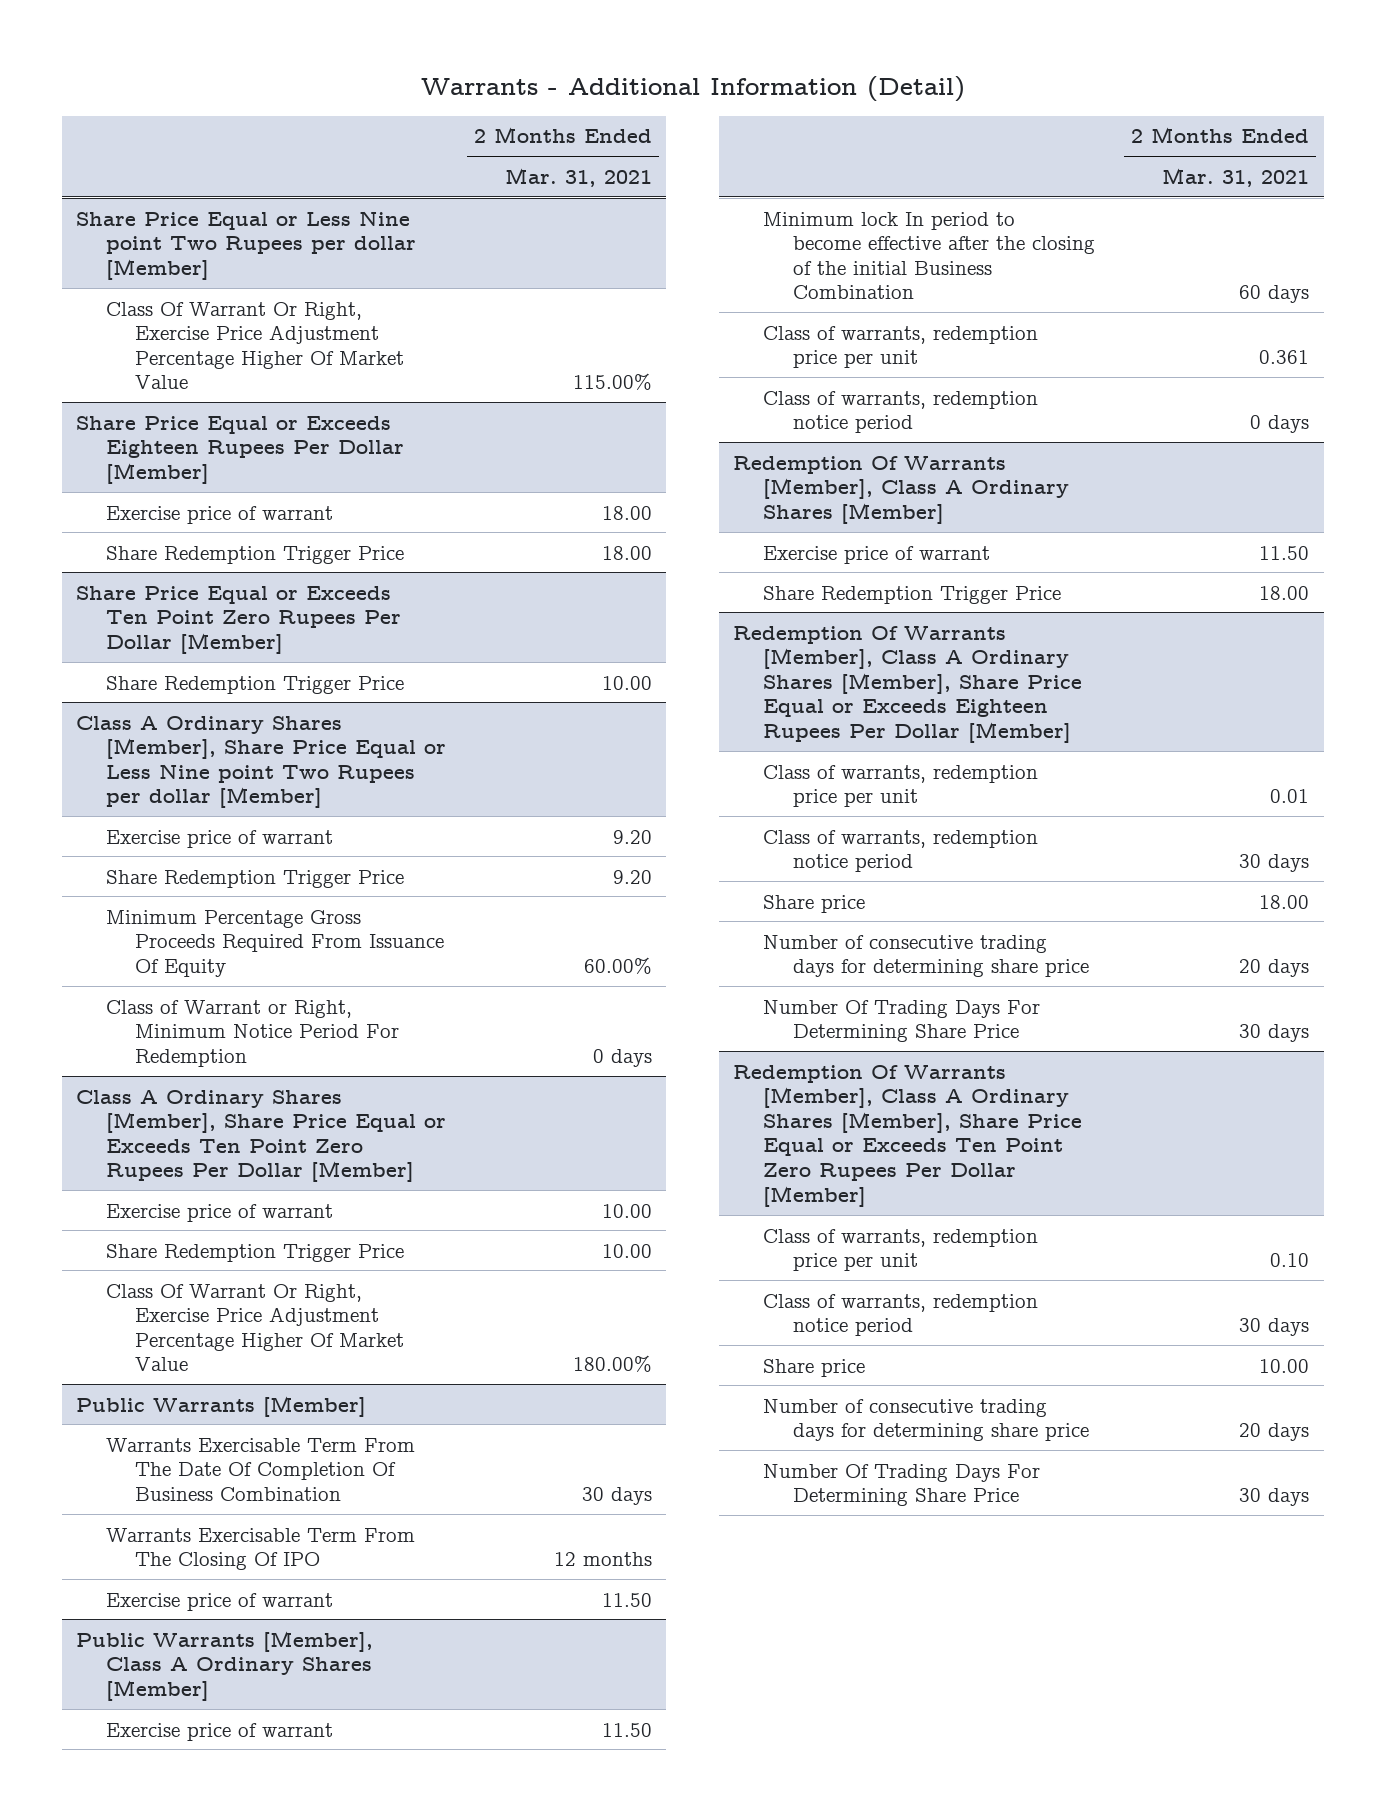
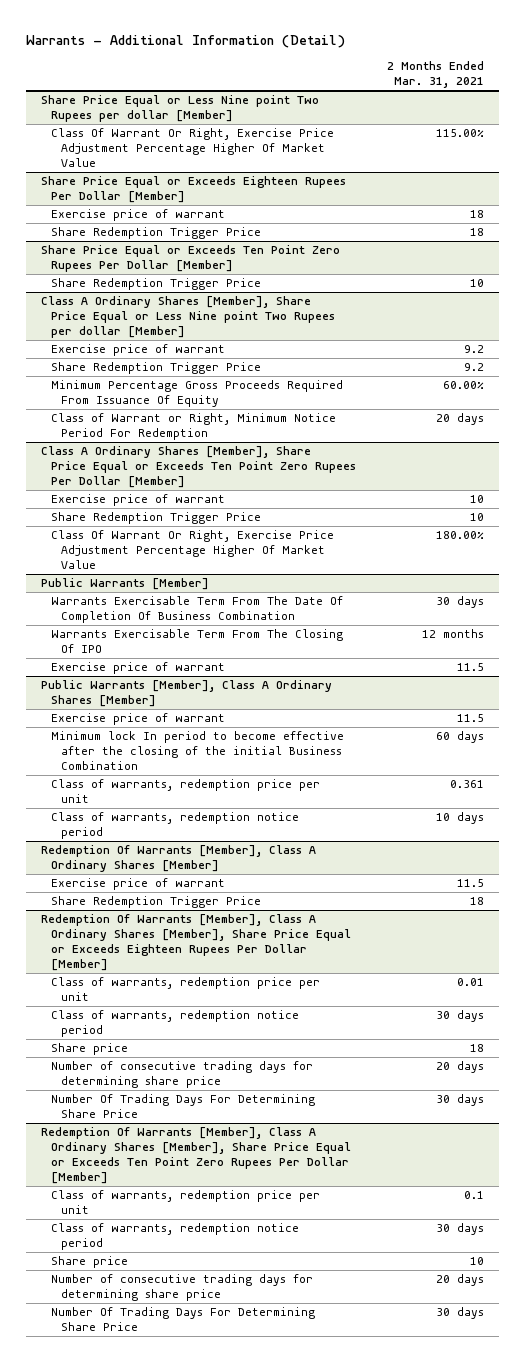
[601,505,652,520] 18.00 -> [469,210,484,219] 18
[601,545,652,560] 18.00 -> [469,228,484,237] 18
[601,675,652,690] 10.00 -> [469,279,484,288] 10
[612,829,652,844] 9.20 -> [463,345,484,354] 9.2
[612,869,652,884] 9.20 -> [463,363,484,372] 9.2
[592,1048,652,1067] 0 days -> [435,413,484,426] 20 days
[601,1203,652,1218] 10.00 -> [469,495,484,504] 10
[601,1243,652,1258] 10.00 -> [469,513,484,522] 10
[601,1592,652,1607] 11.50 -> [456,663,484,672] 11.5
[601,1722,652,1737] 11.50 -> [456,714,484,723] 11.5
[1250,415,1310,434] 0 days -> [435,812,484,825] 10 days
[1259,545,1310,560] 11.50 -> [456,879,484,888] 11.5
[1259,585,1310,600] 18.00 -> [469,897,484,906] 18
[1259,894,1310,909] 18.00 -> [469,1044,484,1053] 18
[1270,1253,1310,1268] 0.10 -> [463,1191,484,1200] 0.1
[1259,1358,1310,1373] 10.00 -> [469,1257,484,1266] 10

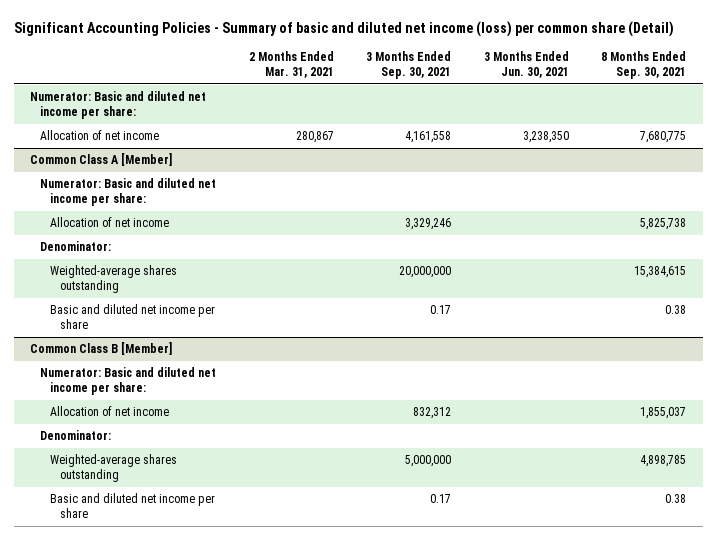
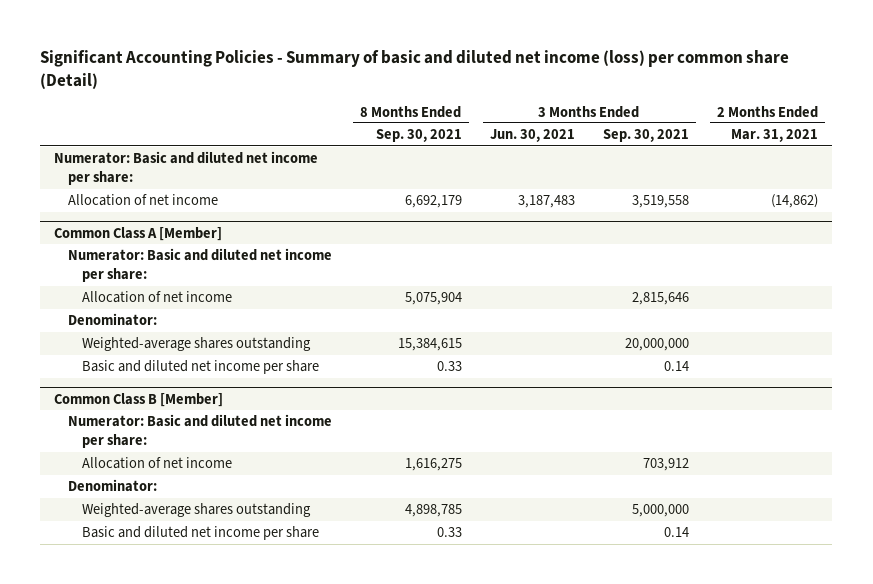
[295,131,334,144] 280,867 -> [771,194,819,209] (14,862)
[405,131,452,144] 4,161,558 -> [632,195,690,209] 3,519,558
[522,131,569,144] 3,238,350 -> [517,195,575,209] 3,187,483
[640,131,687,144] 7,680,775 -> [404,195,462,209] 6,692,179
[405,218,452,231] 3,329,246 -> [632,292,690,306] 2,815,646
[640,218,687,231] 5,825,738 -> [404,292,462,306] 5,075,904
[430,305,452,315] 0.17 -> [664,361,690,372] 0.14
[665,305,687,315] 0.38 -> [436,361,462,372] 0.33
[413,407,452,420] 832,312 -> [643,458,690,472] 703,912
[640,407,687,420] 1,855,037 -> [404,458,462,472] 1,616,275
[430,494,452,504] 0.17 -> [664,527,690,538] 0.14
[665,494,687,504] 0.38 -> [436,527,462,538] 0.33

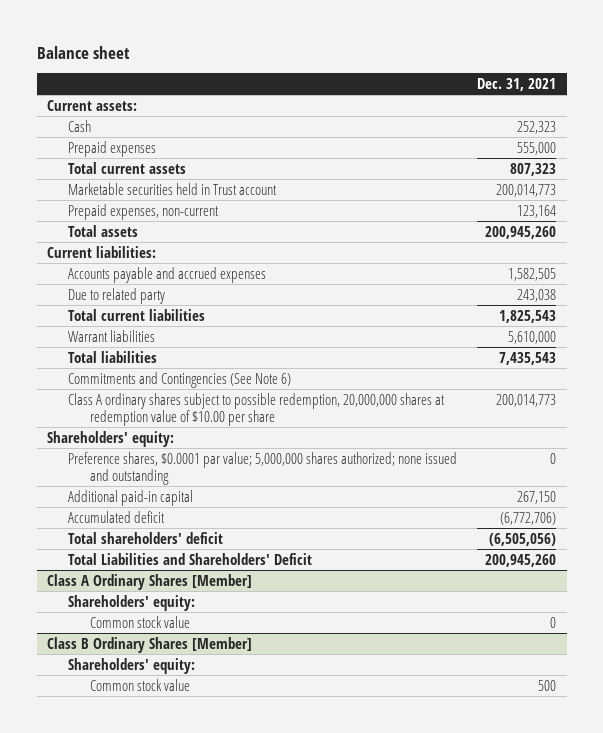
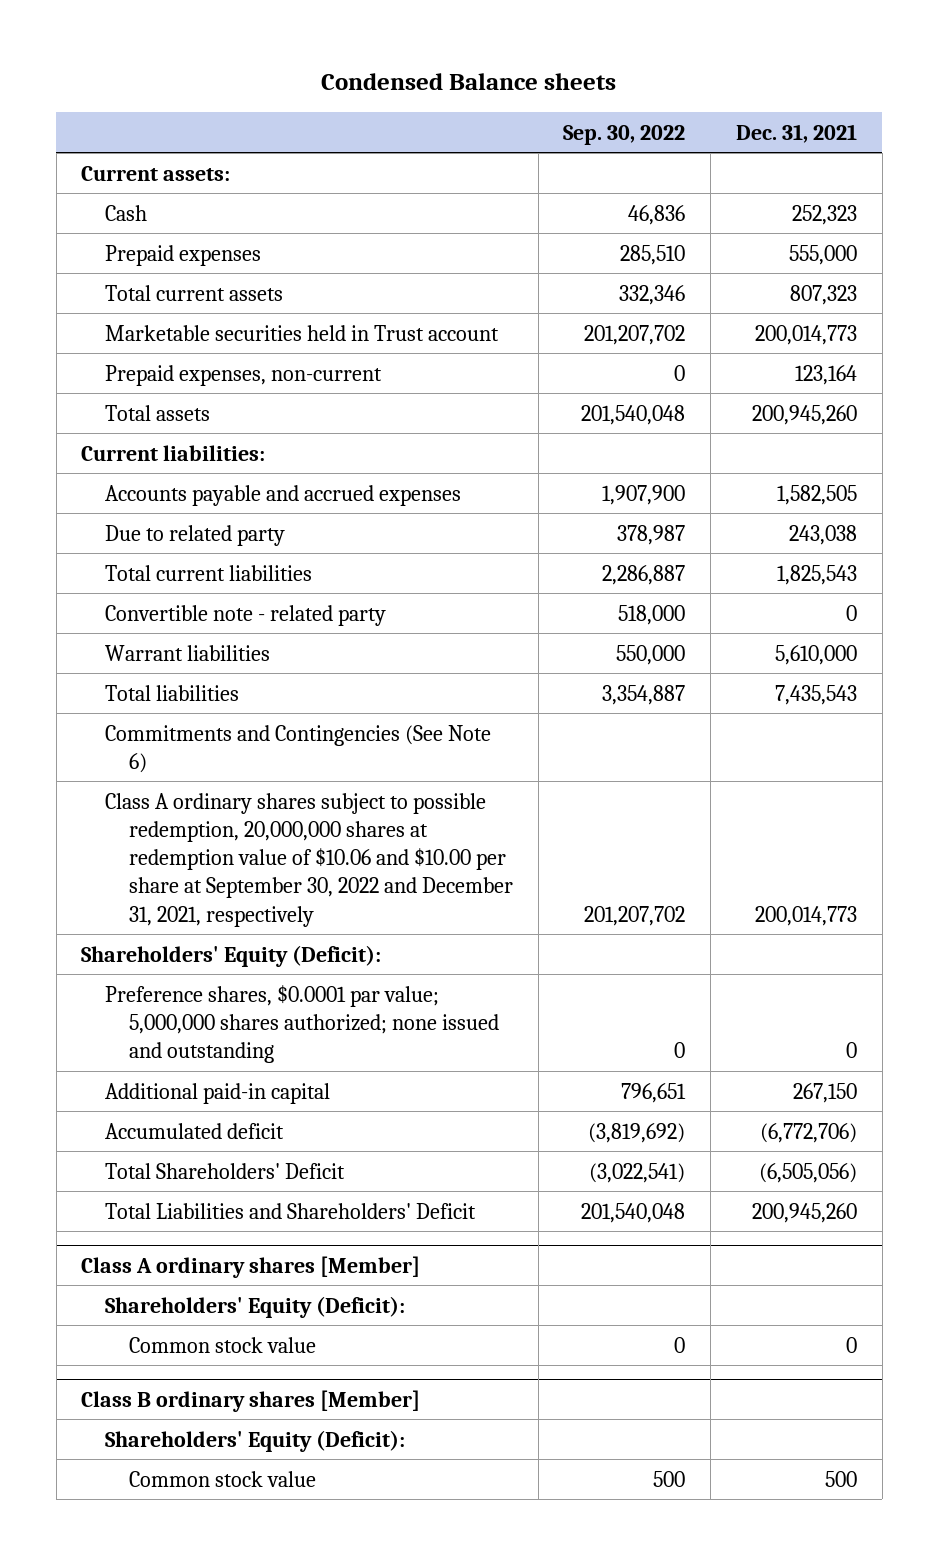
[36,46,130,60] Balance sheet -> [321,73,617,91] Condensed Balance sheets
none -> [563,124,686,145] Sep. 30, 2022
none -> [105,604,387,626] Convertible note - related party
[68,392,446,426] Class A ordinary shares subject to possible redemption, 20,000,000 shares at redemption value of $10.00 per share -> [105,792,514,927] Class A ordinary shares subject to possible redemption, 20,000,000 shares at redemption value of $10.06 and $10.00 per share at September 30, 2022 and December 31, 2021, respectively
[46,430,174,447] Shareholders' equity: -> [81,944,382,967] Shareholders' Equity (Deficit):
[68,531,224,544] Total shareholders' deficit -> [105,1162,346,1179] Total Shareholders' Deficit
[46,573,252,590] Class A Ordinary Shares [Member] -> [81,1255,421,1278] Class A ordinary shares [Member]
[68,594,196,611] Shareholders' equity: -> [105,1295,406,1318] Shareholders' Equity (Deficit):
[46,636,252,653] Class B Ordinary Shares [Member] -> [81,1389,421,1412] Class B ordinary shares [Member]
[68,657,196,674] Shareholders' equity: -> [105,1429,406,1452] Shareholders' Equity (Deficit):

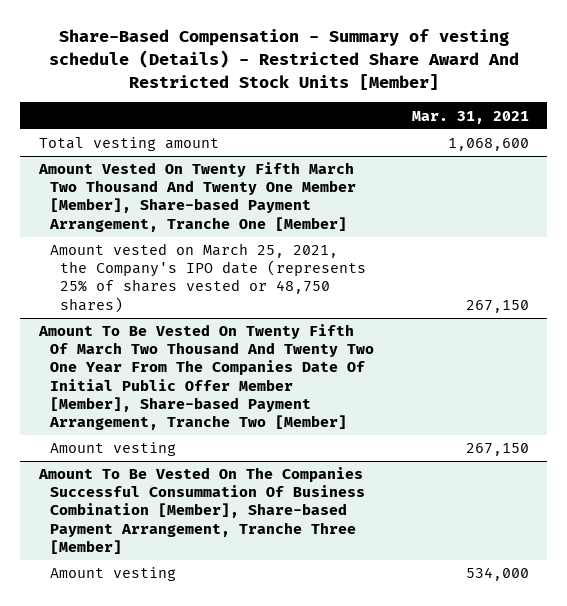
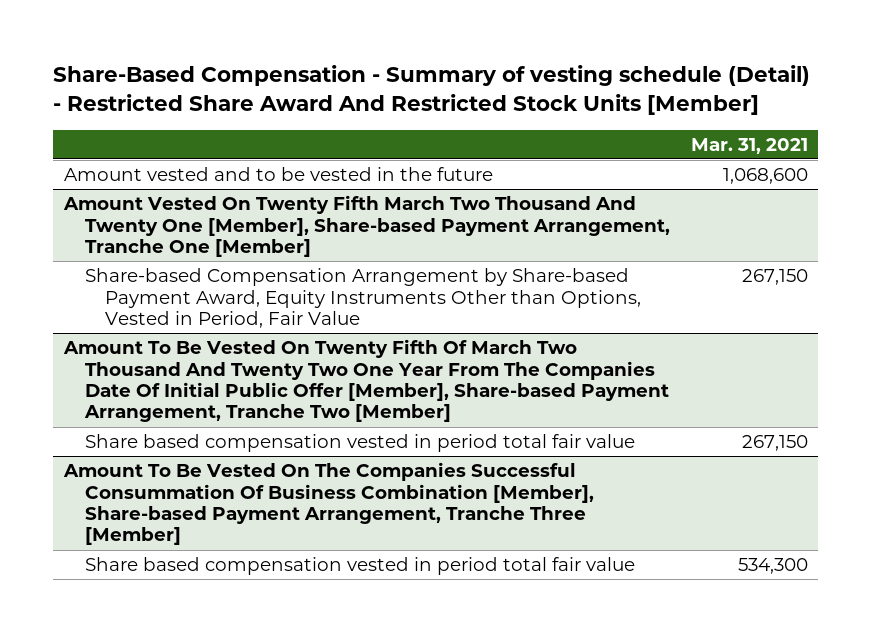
[48,29,519,90] Share-Based Compensation - Summary of vesting schedule (Details) - Restricted Share Award And Restricted Stock Units [Member] -> [53,65,811,116] Share-Based Compensation - Summary of vesting schedule (Detail) - Restricted Share Award And Restricted Stock Units [Member]
[38,137,219,152] Total vesting amount -> [63,167,493,182] Amount vested and to be vested in the future
[37,162,356,232] Amount Vested On Twenty Fifth March Two Thousand And Twenty One Member [Member], Share-based Payment Arrangement, Tranche One [Member] -> [62,195,670,258] Amount Vested On Twenty Fifth March Two Thousand And Twenty One [Member], Share-based Payment Arrangement, Tranche One [Member]
[49,243,367,313] Amount vested on March 25, 2021, the Company's IPO date (represents 25% of shares vested or 48,750 shares) -> [84,268,642,329] Share-based Compensation Arrangement by Share-based Payment Award, Equity Instruments Other than Options, Vested in Period, Fair Value
[37,324,374,430] Amount To Be Vested On Twenty Fifth Of March Two Thousand And Twenty Two One Year From The Companies Date Of Initial Public Offer Member [Member], Share-based Payment Arrangement, Tranche Two [Member] -> [62,339,669,423] Amount To Be Vested On Twenty Fifth Of March Two Thousand And Twenty Two One Year From The Companies Date Of Initial Public Offer [Member], Share-based Payment Arrangement, Tranche Two [Member]
[49,442,176,457] Amount vesting -> [84,434,635,453] Share based compensation vested in period total fair value
[49,567,176,582] Amount vesting -> none
none -> [84,557,635,576] Share based compensation vested in period total fair value

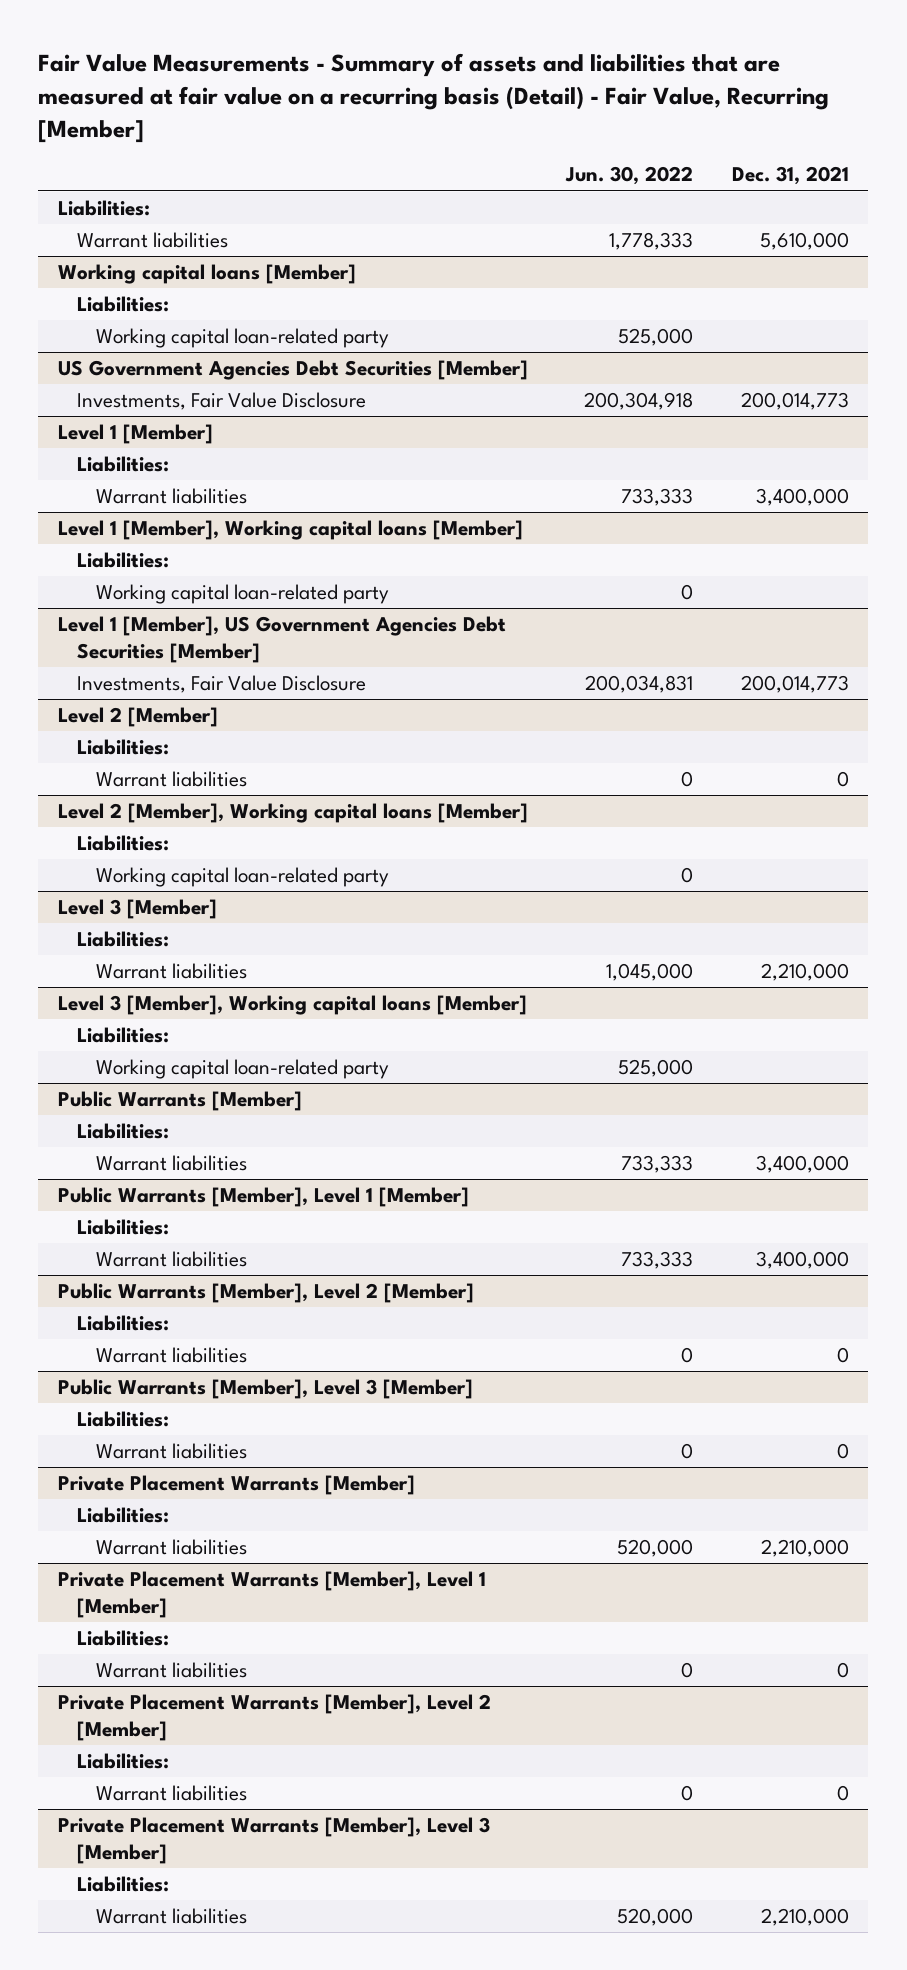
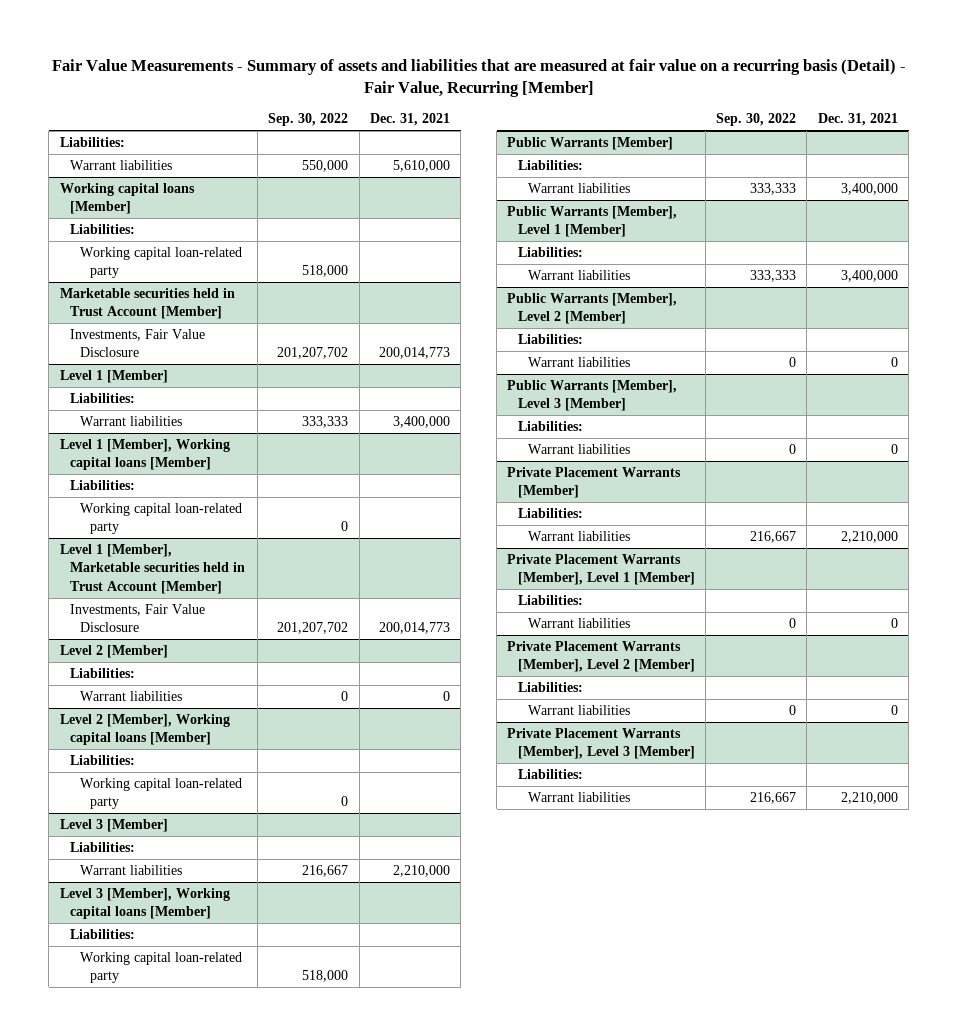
[565,166,694,186] Jun. 30, 2022 -> none
none -> [268,113,349,127] Sep. 30, 2022
[57,360,528,381] US Government Agencies Debt Securities [Member] -> [59,288,235,320] Marketable securities held in Trust Account [Member]
[57,616,506,663] Level 1 [Member], US Government Agencies Debt Securities [Member] -> none
none -> [59,544,245,594] Level 1 [Member], Marketable securities held in Trust Account [Member]

